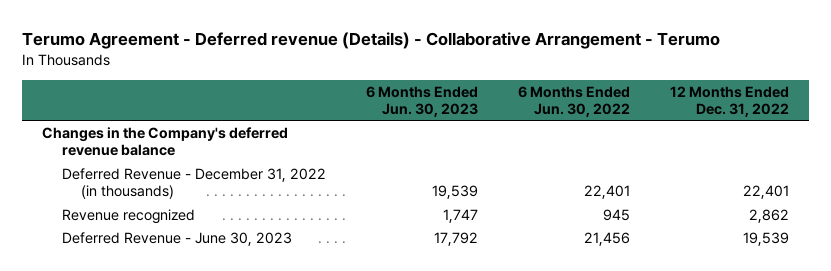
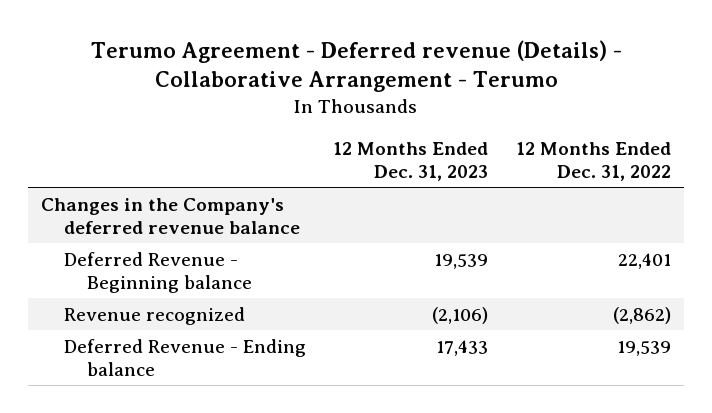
[365,85,478,118] 6 Months Ended Jun. 30, 2023 -> none
[517,85,630,118] 6 Months Ended Jun. 30, 2022 -> none
none -> [333,141,489,181] 12 Months Ended Dec. 31, 2023
[61,167,326,200] Deferred Revenue - December 31, 2022 (in thousands) -> [63,251,252,293] Deferred Revenue - Beginning balance
[748,208,789,223] 2,862 -> [612,306,671,324] (2,862)
[61,231,292,246] Deferred Revenue - June 30, 2023 -> [63,338,306,376] Deferred Revenue - Ending balance

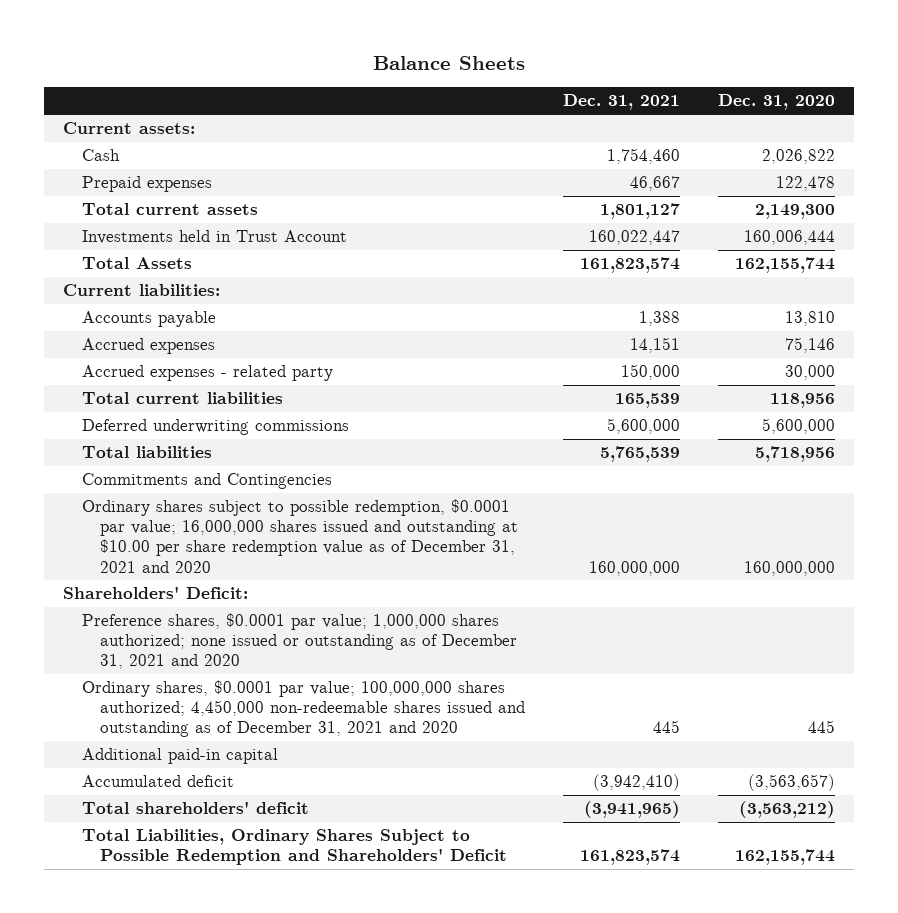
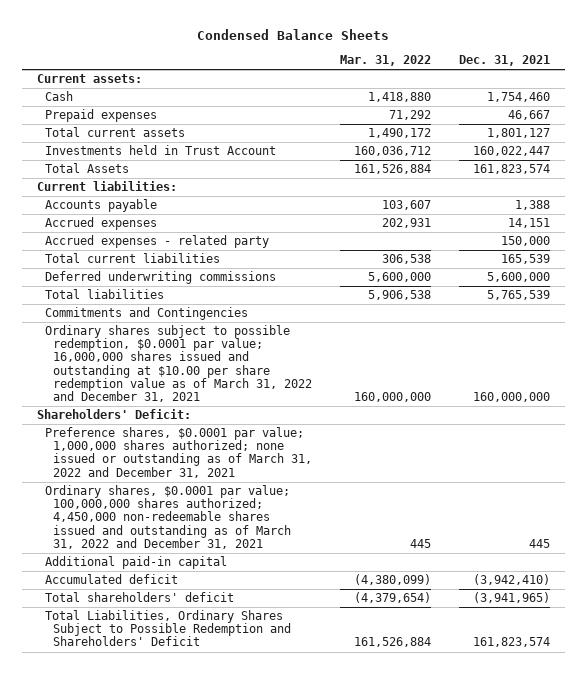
[373,56,526,71] Balance Sheets -> [197,28,390,40] Condensed Balance Sheets
[718,94,836,111] Dec. 31, 2020 -> none
none -> [340,55,432,67] Mar. 31, 2022
[81,499,519,573] Ordinary shares subject to possible redemption, $0.0001 par value; 16,000,000 shares issued and outstanding at $10.00 per share redemption value as of December 31, 2021 and 2020 -> [44,325,312,402] Ordinary shares subject to possible redemption, $0.0001 par value; 16,000,000 shares issued and outstanding at $10.00 per share redemption value as of March 31, 2022 and December 31, 2021
[81,613,518,670] Preference shares, $0.0001 par value; 1,000,000 shares authorized; none issued or outstanding as of December 31, 2021 and 2020 -> [44,427,312,478] Preference shares, $0.0001 par value; 1,000,000 shares authorized; none issued or outstanding as of March 31, 2022 and December 31, 2021
[81,680,526,738] Ordinary shares, $0.0001 par value; 100,000,000 shares authorized; 4,450,000 non-redeemable shares issued and outstanding as of December 31, 2021 and 2020 -> [44,485,291,549] Ordinary shares, $0.0001 par value; 100,000,000 shares authorized; 4,450,000 non-redeemable shares issued and outstanding as of March 31, 2022 and December 31, 2021

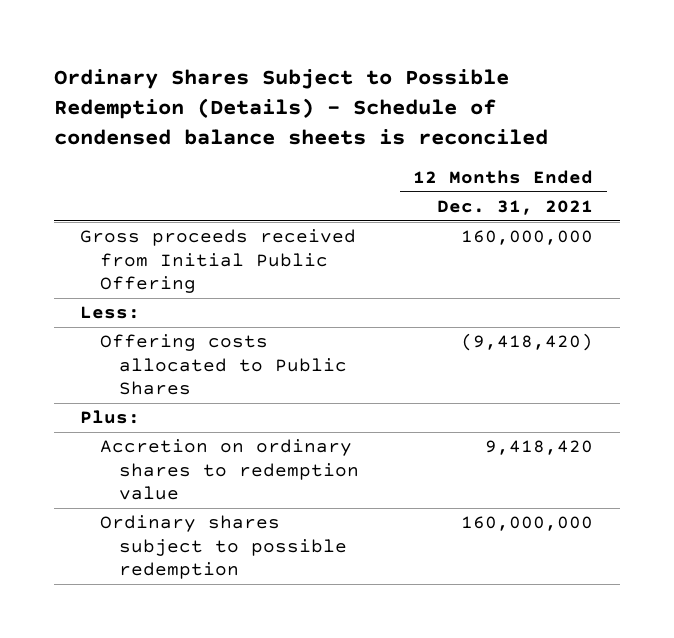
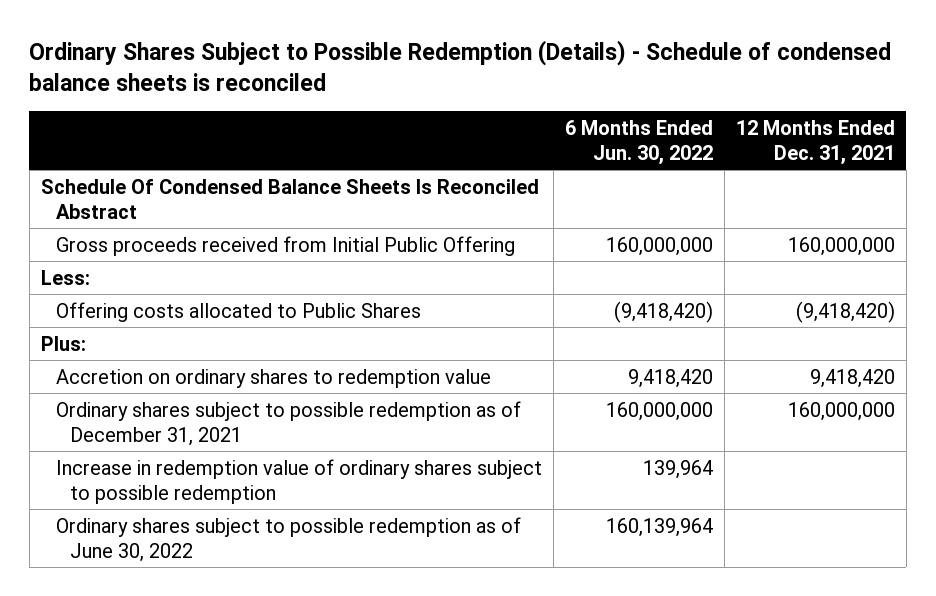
none -> [564,119,713,165] 6 Months Ended Jun. 30, 2022
none -> [40,178,539,219] Schedule Of Condensed Balance Sheets Is Reconciled Abstract
[99,515,348,580] Ordinary shares subject to possible redemption -> [55,400,521,446] Ordinary shares subject to possible redemption as of December 31, 2021
none -> [55,458,542,504] Increase in redemption value of ordinary shares subject to possible redemption
none -> [55,516,521,562] Ordinary shares subject to possible redemption as of June 30, 2022

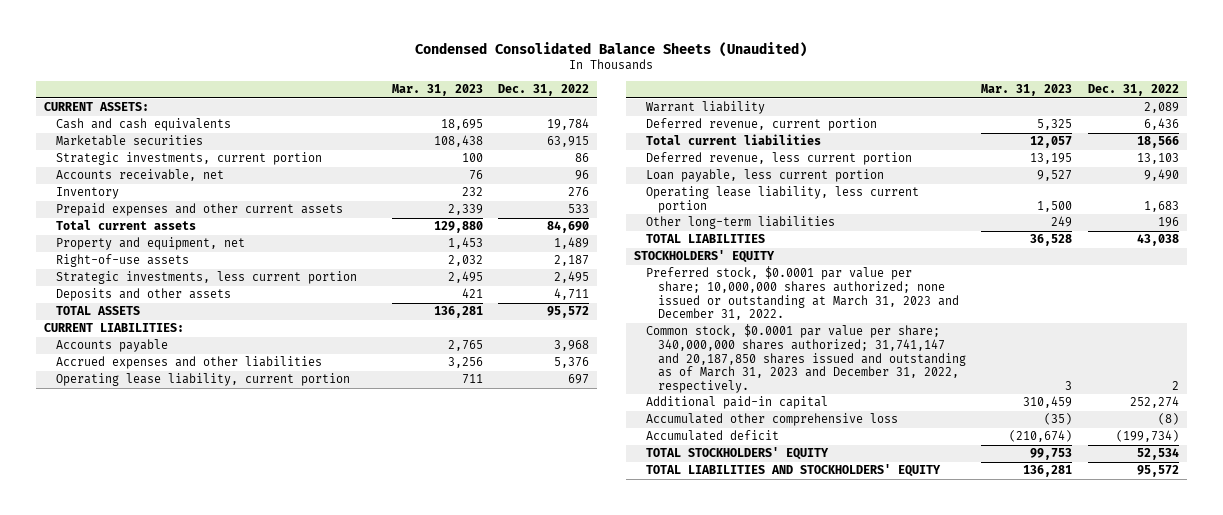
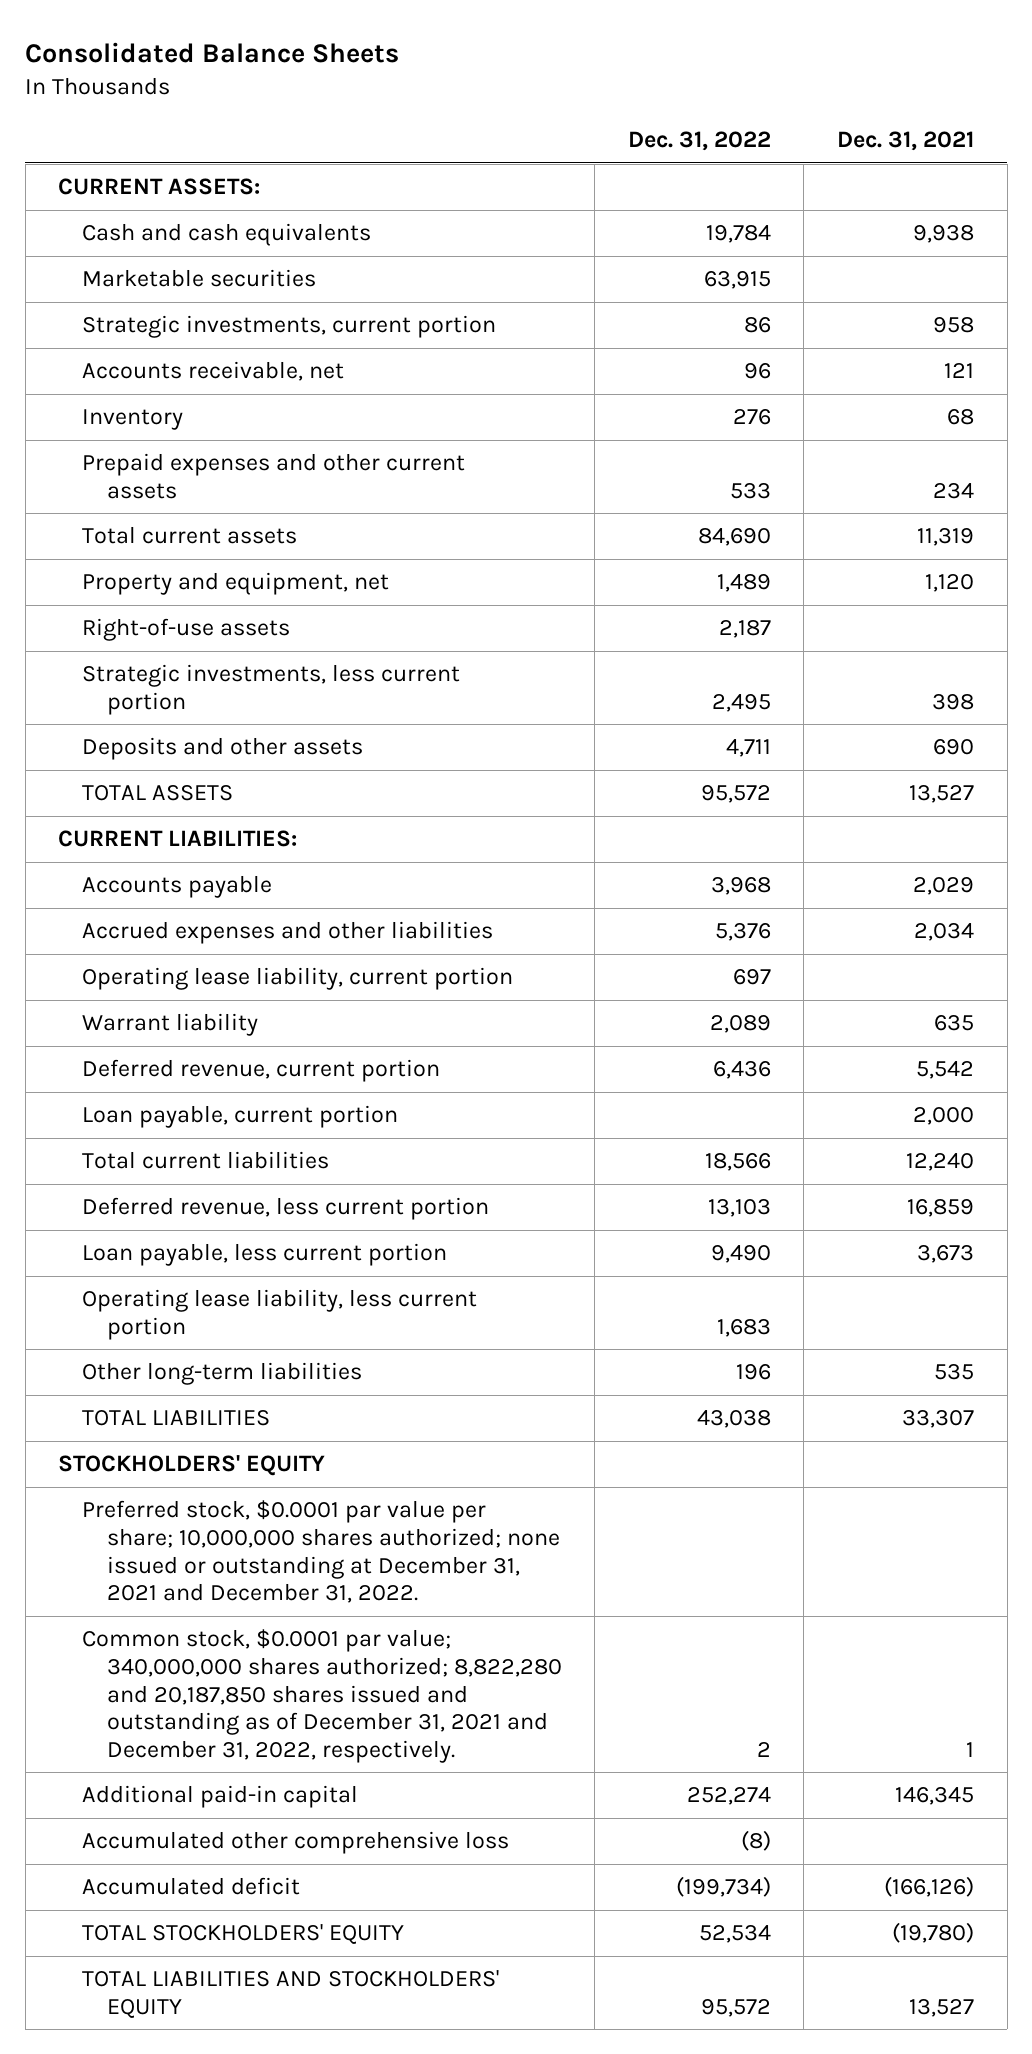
[415,41,808,57] Condensed Consolidated Balance Sheets (Unaudited) -> [25,41,400,63] Consolidated Balance Sheets
[391,84,483,97] Mar. 31, 2023 -> none
none -> [836,131,974,152] Dec. 31, 2021
none -> [82,1105,399,1129] Loan payable, current portion
[645,266,959,321] Preferred stock, $0.0001 par value per share; 10,000,000 shares authorized; none issued or outstanding at March 31, 2023 and December 31, 2022. -> [82,1500,560,1604] Preferred stock, $0.0001 par value per share; 10,000,000 shares authorized; none issued or outstanding at December 31, 2021 and December 31, 2022.
[645,324,966,393] Common stock, $0.0001 par value per share; 340,000,000 shares authorized; 31,741,147 and 20,187,850 shares issued and outstanding as of March 31, 2023 and December 31, 2022, respectively. -> [82,1629,562,1763] Common stock, $0.0001 par value; 340,000,000 shares authorized; 8,822,280 and 20,187,850 shares issued and outstanding as of December 31, 2021 and December 31, 2022, respectively.

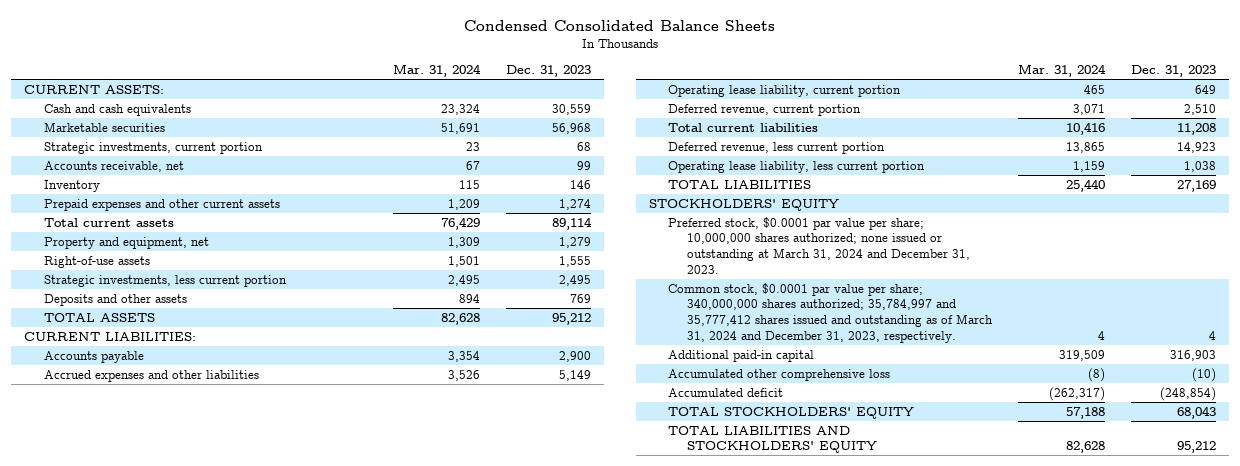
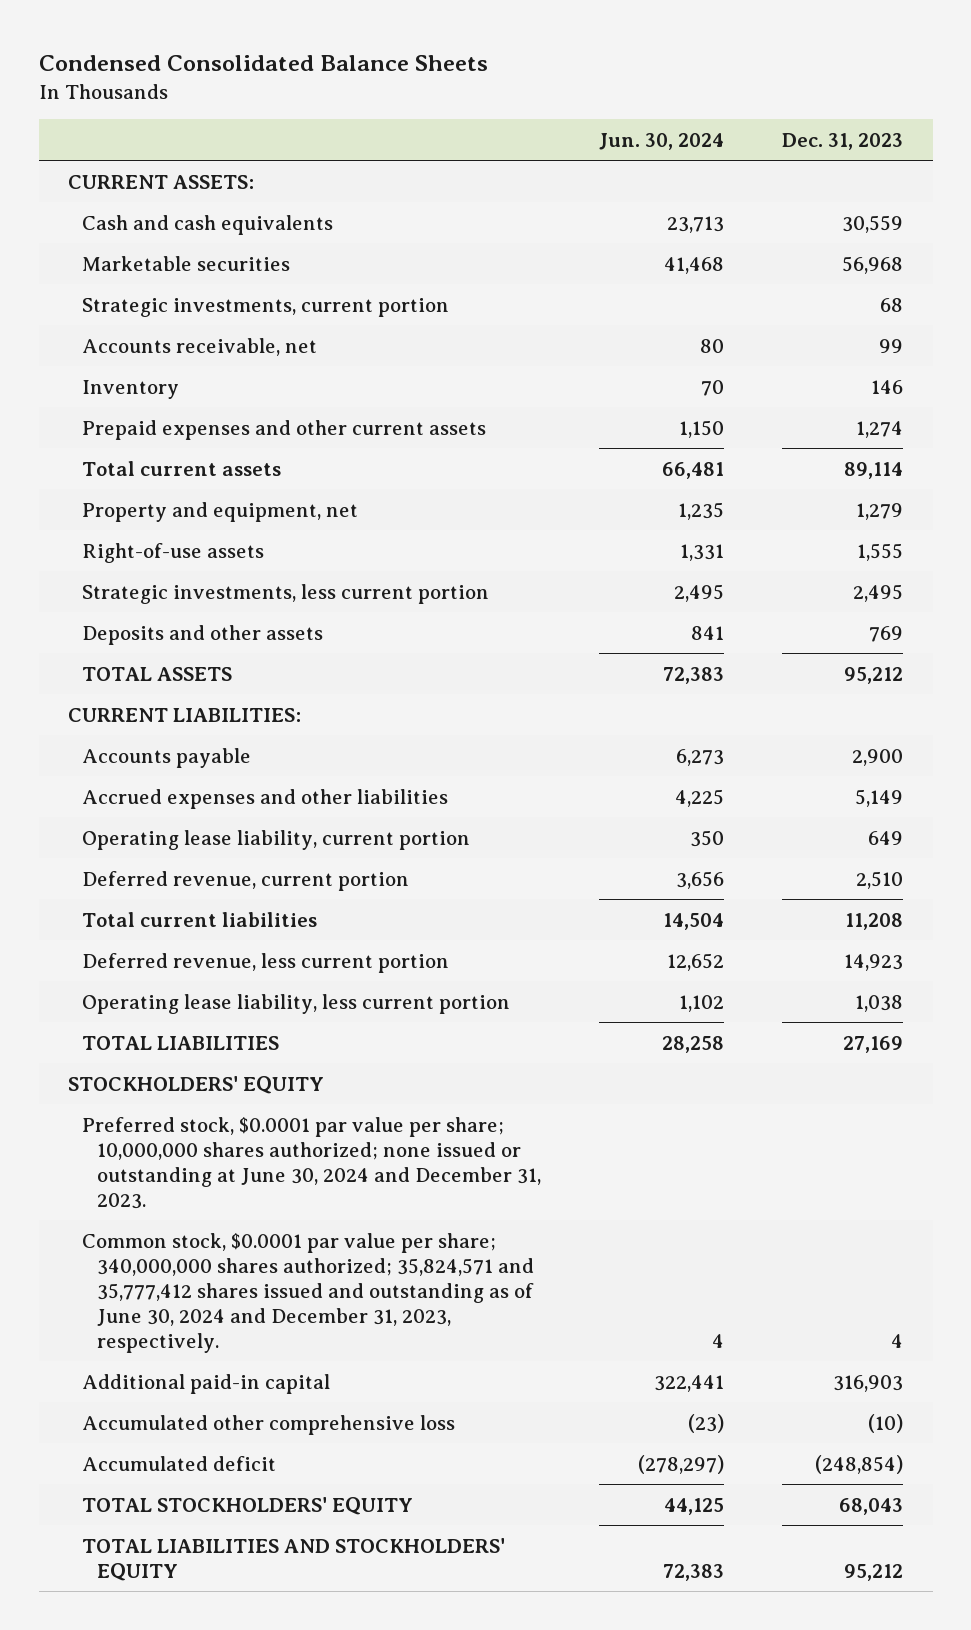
[393,64,482,78] Mar. 31, 2024 -> none
none -> [599,132,725,150] Jun. 30, 2024
[667,216,970,274] Preferred stock, $0.0001 par value per share; 10,000,000 shares authorized; none issued or outstanding at March 31, 2024 and December 31, 2023. -> [82,1116,541,1209] Preferred stock, $0.0001 par value per share; 10,000,000 shares authorized; none issued or outstanding at June 30, 2024 and December 31, 2023.
[667,282,993,343] Common stock, $0.0001 par value per share; 340,000,000 shares authorized; 35,784,997 and 35,777,412 shares issued and outstanding as of March 31, 2024 and December 31, 2023, respectively. -> [82,1232,534,1353] Common stock, $0.0001 par value per share; 340,000,000 shares authorized; 35,824,571 and 35,777,412 shares issued and outstanding as of June 30, 2024 and December 31, 2023, respectively.

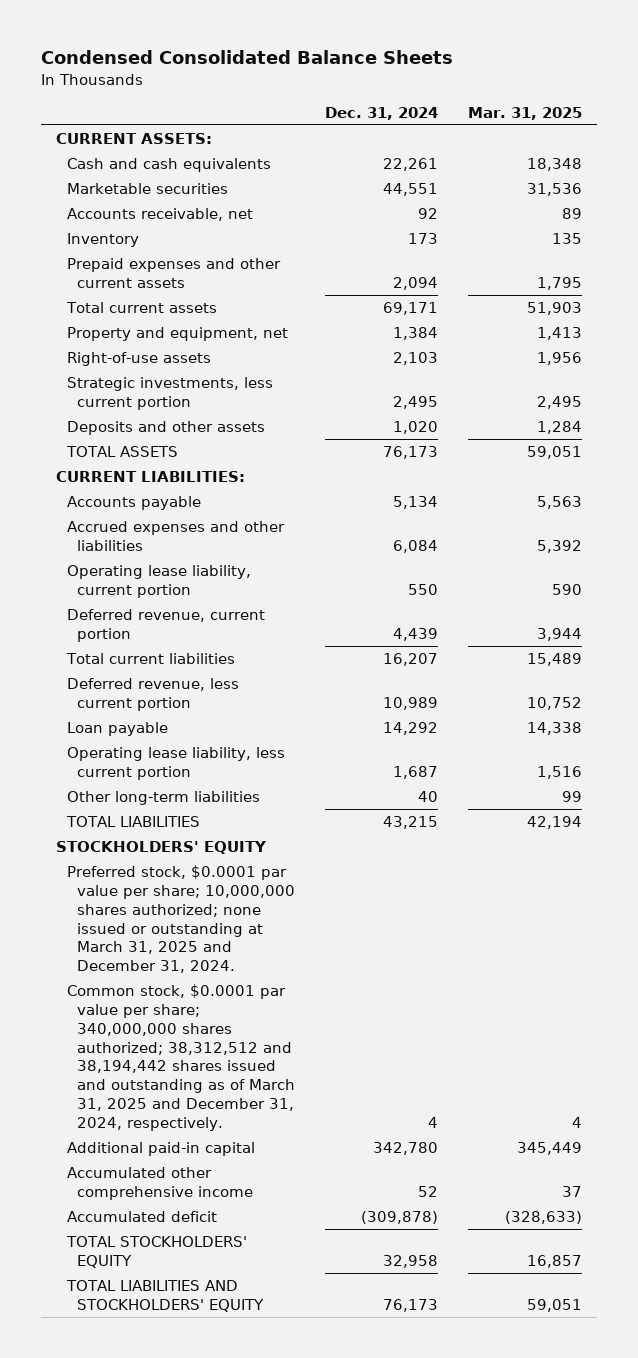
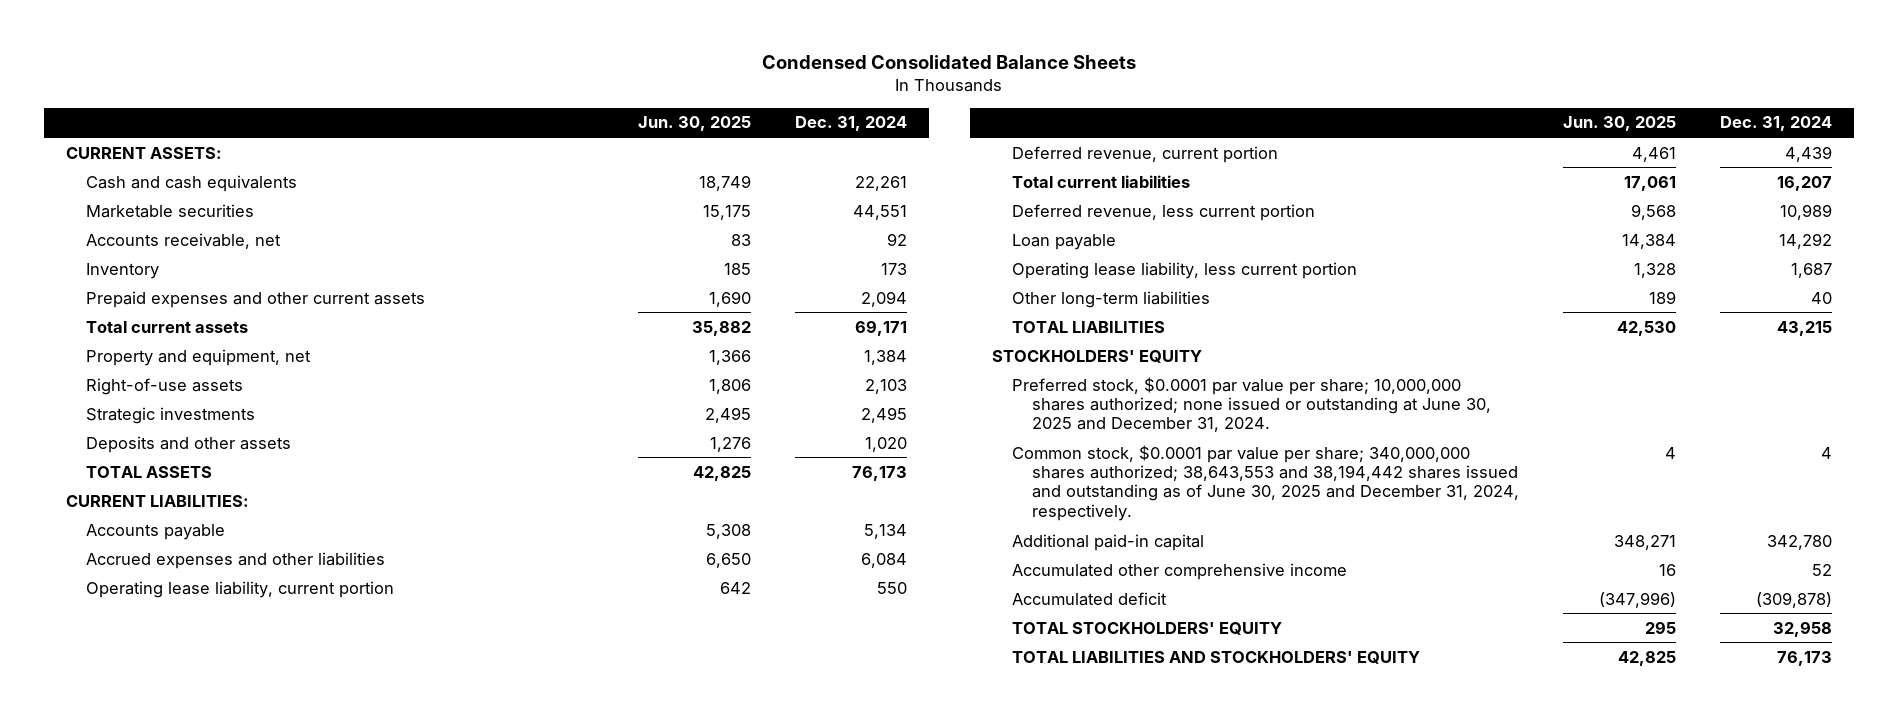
[468,106,583,120] Mar. 31, 2025 -> none
none -> [637,116,751,132] Jun. 30, 2025
[66,377,273,410] Strategic investments, less current portion -> [86,406,256,424] Strategic investments
[66,865,296,974] Preferred stock, $0.0001 par value per share; 10,000,000 shares authorized; none issued or outstanding at March 31, 2025 and December 31, 2024. -> [1011,376,1492,433] Preferred stock, $0.0001 par value per share; 10,000,000 shares authorized; none issued or outstanding at June 30, 2025 and December 31, 2024.
[66,984,296,1131] Common stock, $0.0001 par value per share; 340,000,000 shares authorized; 38,312,512 and 38,194,442 shares issued and outstanding as of March 31, 2025 and December 31, 2024, respectively. -> [1011,444,1520,521] Common stock, $0.0001 par value per share; 340,000,000 shares authorized; 38,643,553 and 38,194,442 shares issued and outstanding as of June 30, 2025 and December 31, 2024, respectively.

